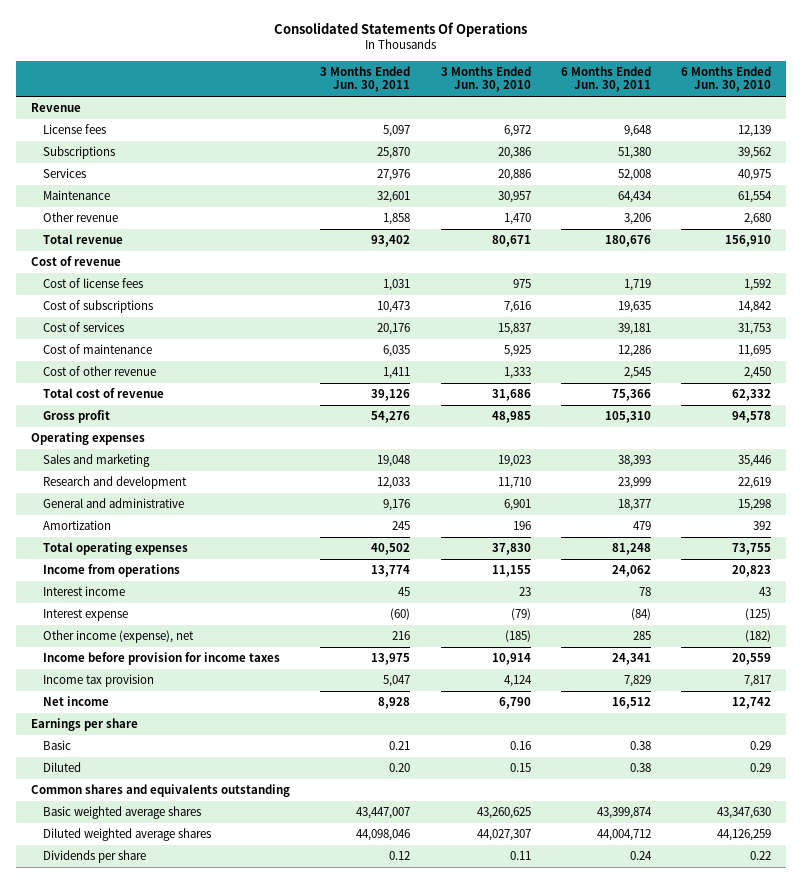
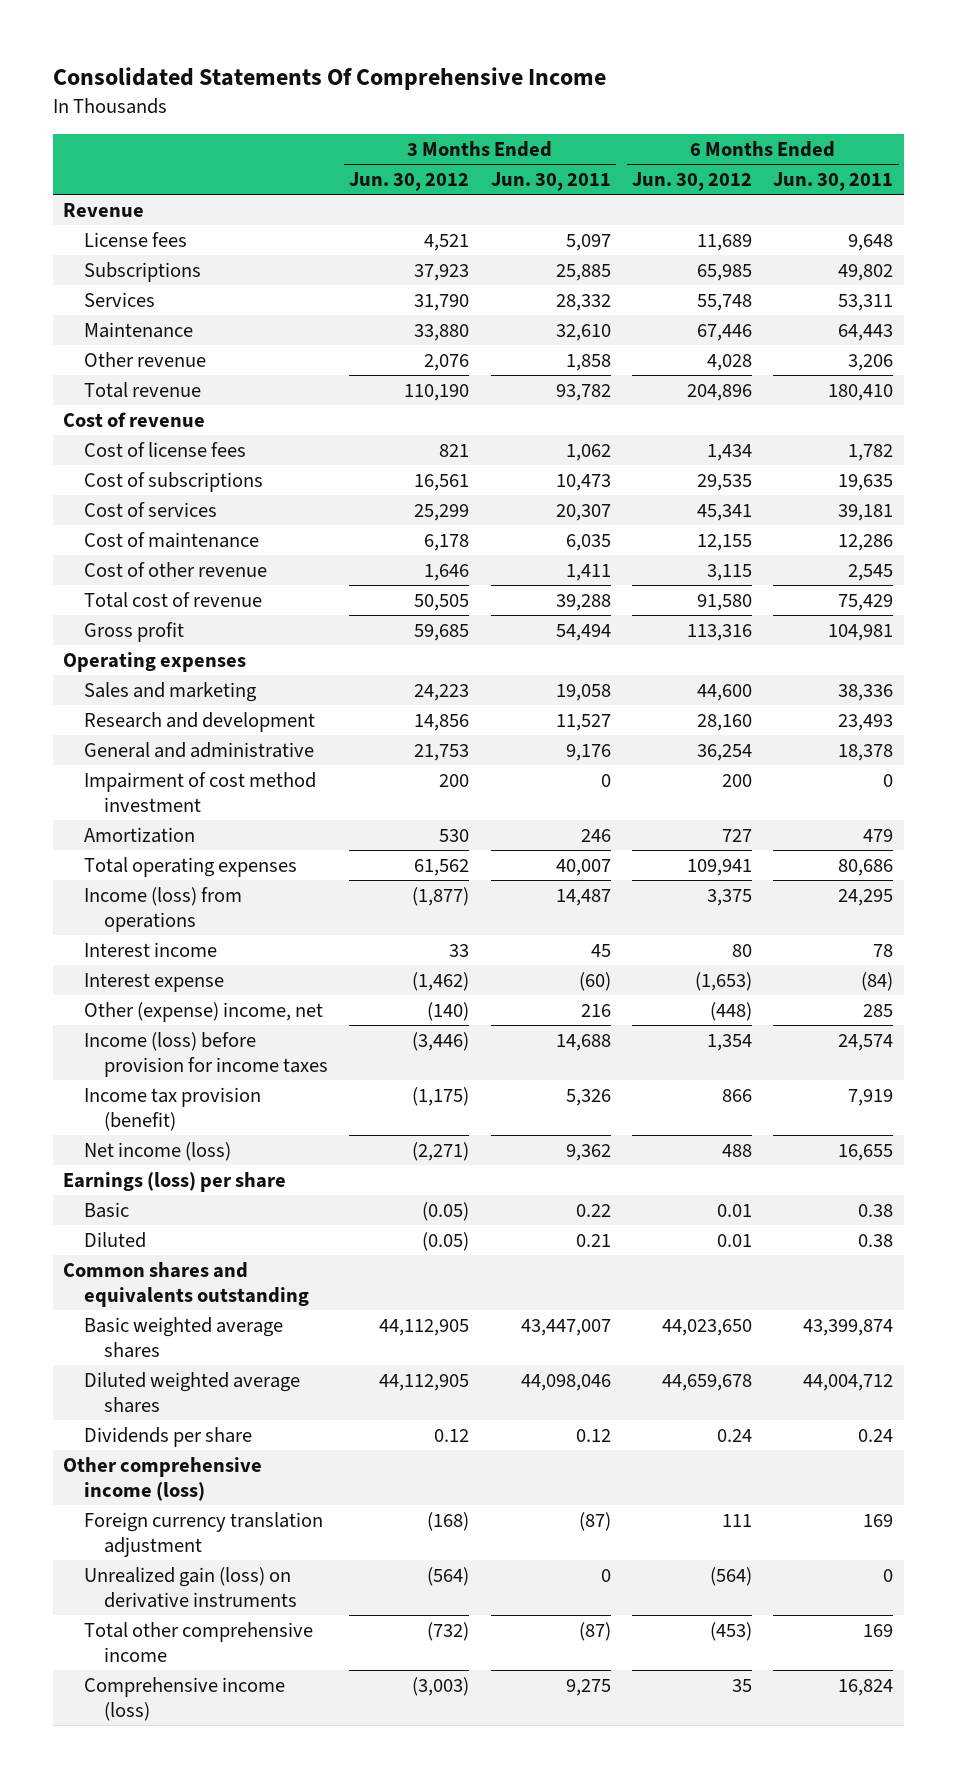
[274,21,528,37] Consolidated Statements Of Operations -> [52,67,606,91] Consolidated Statements Of Comprehensive Income
[440,65,531,93] 3 Months Ended Jun. 30, 2010 -> none
[681,65,772,93] 6 Months Ended Jun. 30, 2010 -> none
none -> [349,172,470,192] Jun. 30, 2012
none -> [631,172,752,192] Jun. 30, 2012
[377,147,411,160] 25,870 -> [555,263,611,281] 25,885
[617,147,651,160] 51,380 -> [838,263,894,281] 49,802
[377,169,411,182] 27,976 -> [555,293,611,311] 28,332
[617,169,651,182] 52,008 -> [838,293,894,311] 53,311
[377,191,411,204] 32,601 -> [555,323,611,341] 32,610
[617,191,652,204] 64,434 -> [838,323,894,341] 64,443
[371,235,411,248] 93,402 -> [555,383,611,401] 93,782
[604,235,651,248] 180,676 -> [828,383,894,401] 180,410
[383,279,411,292] 1,031 -> [565,443,611,461] 1,062
[623,279,651,292] 1,719 -> [848,443,894,461] 1,782
[377,323,411,336] 20,176 -> [555,503,611,521] 20,307
[371,389,411,402] 39,126 -> [555,593,611,611] 39,288
[611,389,651,402] 75,366 -> [838,593,894,611] 75,429
[371,411,411,424] 54,276 -> [555,623,611,641] 54,494
[604,411,651,424] 105,310 -> [828,623,894,641] 104,981
[377,455,411,468] 19,048 -> [555,683,611,701] 19,058
[617,455,651,468] 38,393 -> [838,683,894,701] 38,336
[377,477,411,490] 12,033 -> [555,713,611,731] 11,527
[617,477,651,490] 23,999 -> [838,713,894,731] 23,493
[617,499,651,512] 18,377 -> [838,743,894,761] 18,378
none -> [83,771,316,812] Impairment of cost method investment
[392,521,411,531] 245 -> [580,828,611,842] 246
[371,543,411,556] 40,502 -> [555,858,611,876] 40,007
[611,543,651,556] 81,248 -> [838,858,894,876] 80,686
[43,564,181,578] Income from operations -> [83,886,242,932] Income (loss) from operations
[371,565,411,578] 13,774 -> [555,888,611,906] 14,487
[611,565,651,578] 24,062 -> [838,888,894,906] 24,295
[43,630,195,644] Other income (expense), net -> [83,1001,323,1022] Other (expense) income, net
[43,652,281,666] Income before provision for income taxes -> [83,1031,328,1077] Income (loss) before provision for income taxes
[371,653,411,666] 13,975 -> [555,1033,611,1051] 14,688
[611,653,651,666] 24,341 -> [838,1033,894,1051] 24,574
[43,674,155,688] Income tax provision -> [83,1086,261,1131] Income tax provision (benefit)
[383,675,411,688] 5,047 -> [565,1088,611,1106] 5,326
[623,675,651,688] 7,829 -> [848,1088,894,1106] 7,919
[43,696,110,707] Net income -> [83,1141,231,1161] Net income (loss)
[378,697,411,710] 8,928 -> [565,1143,611,1161] 9,362
[611,697,651,710] 16,512 -> [838,1143,894,1161] 16,655
[31,718,139,732] Earnings per share -> [63,1171,287,1192] Earnings (loss) per share
[389,741,411,751] 0.21 -> [575,1203,611,1217] 0.22
[389,763,411,773] 0.20 -> [575,1233,611,1247] 0.21
none -> [63,1456,263,1501] Other comprehensive income (loss)
none -> [83,1511,323,1557] Foreign currency translation adjustment
none -> [83,1566,297,1608] Unrealized gain (loss) on derivative instruments
none -> [83,1621,313,1662] Total other comprehensive income
none -> [83,1676,285,1721] Comprehensive income (loss)

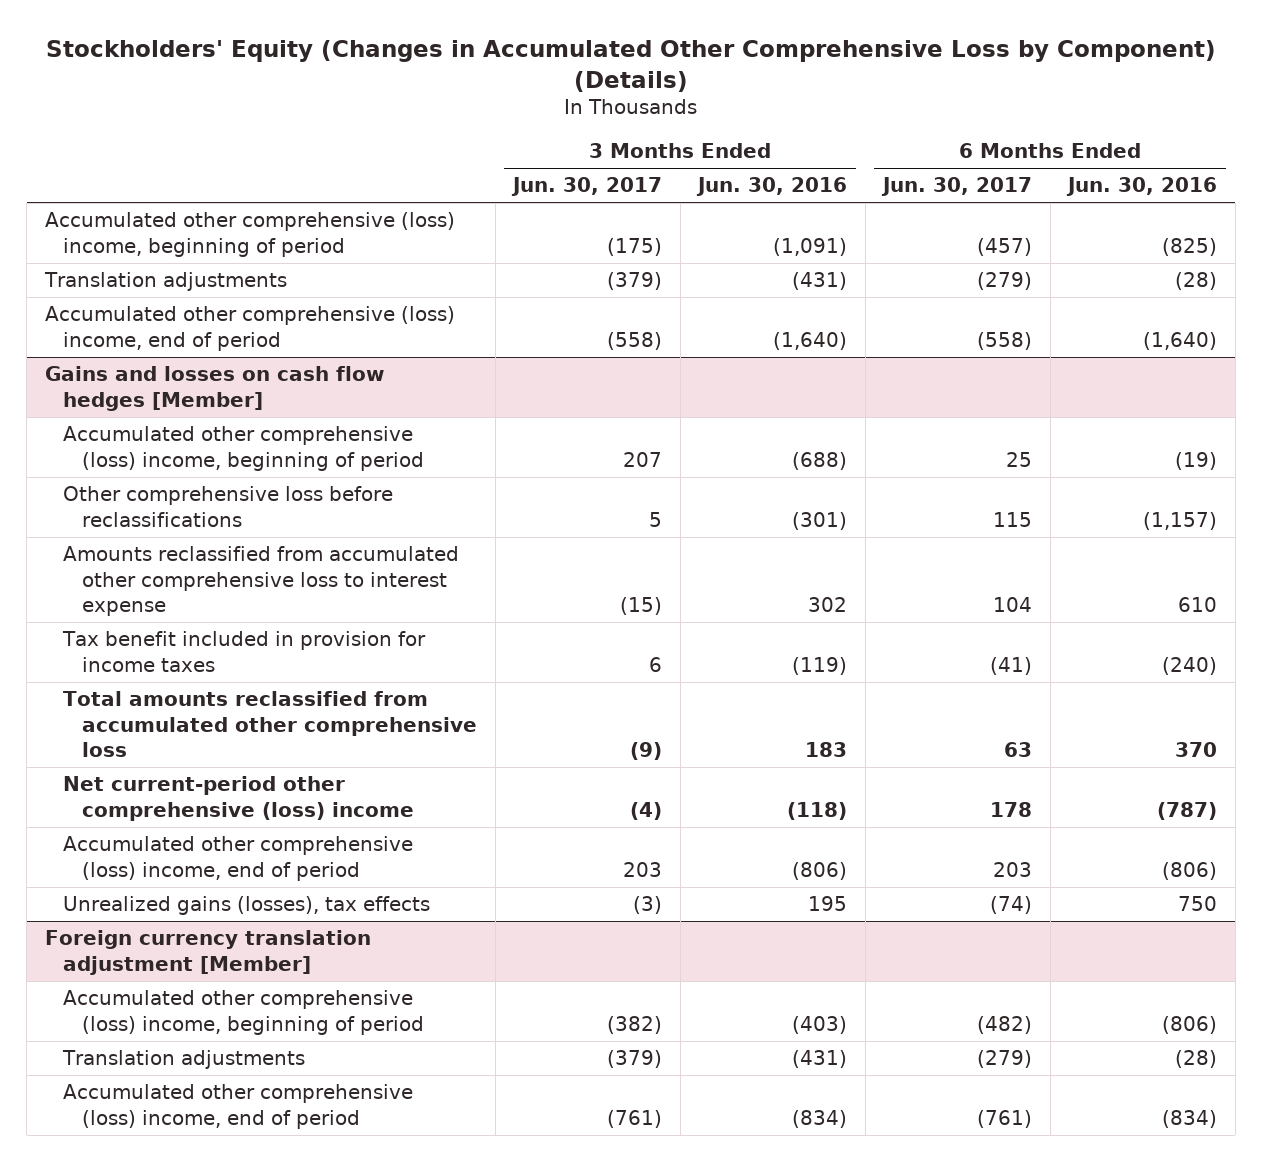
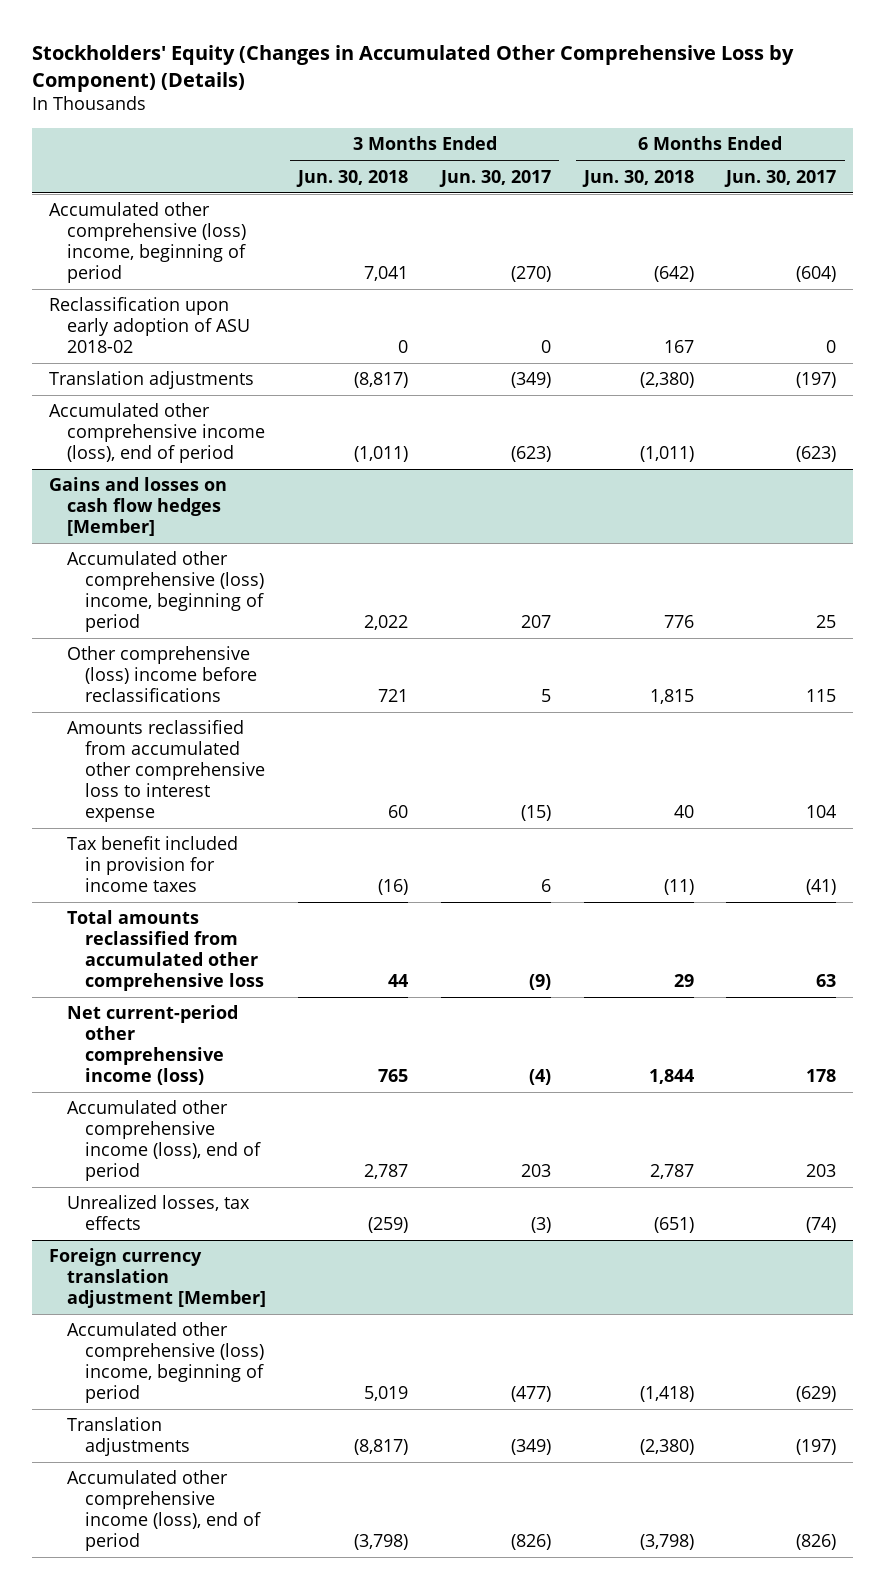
[696,177,848,197] Jun. 30, 2016 -> none
[1066,177,1218,197] Jun. 30, 2016 -> none
none -> [296,169,409,187] Jun. 30, 2018
none -> [581,169,694,187] Jun. 30, 2018
[607,237,663,256] (175) -> [511,265,552,282] (270)
[977,237,1033,256] (457) -> [796,265,837,282] (604)
none -> [48,297,250,354] Reclassification upon early adoption of ASU 2018-02
[607,272,663,291] (379) -> [511,372,552,389] (349)
[977,272,1033,291] (279) -> [796,372,837,389] (197)
[44,306,455,351] Accumulated other comprehensive (loss) income, end of period -> [48,403,265,464] Accumulated other comprehensive income (loss), end of period
[607,331,663,350] (558) -> [511,446,552,463] (623)
[977,331,1033,350] (558) -> [796,446,837,463] (623)
[63,486,394,527] Other comprehensive loss before reclassifications -> [66,646,257,703] Other comprehensive (loss) income before reclassifications
[63,776,415,821] Net current-period other comprehensive (loss) income -> [66,1005,238,1085] Net current-period other comprehensive income (loss)
[63,836,414,881] Accumulated other comprehensive (loss) income, end of period -> [66,1100,261,1181] Accumulated other comprehensive income (loss), end of period
[63,896,431,916] Unrealized gains (losses), tax effects -> [66,1195,250,1231] Unrealized losses, tax effects
[607,1015,663,1034] (382) -> [511,1385,552,1402] (477)
[977,1015,1033,1034] (482) -> [796,1385,837,1402] (629)
[607,1050,663,1069] (379) -> [511,1439,552,1456] (349)
[977,1050,1033,1069] (279) -> [796,1439,837,1456] (197)
[63,1084,414,1129] Accumulated other comprehensive (loss) income, end of period -> [66,1470,261,1551] Accumulated other comprehensive income (loss), end of period
[607,1109,663,1128] (761) -> [511,1533,552,1550] (826)
[977,1109,1033,1128] (761) -> [796,1533,837,1550] (826)

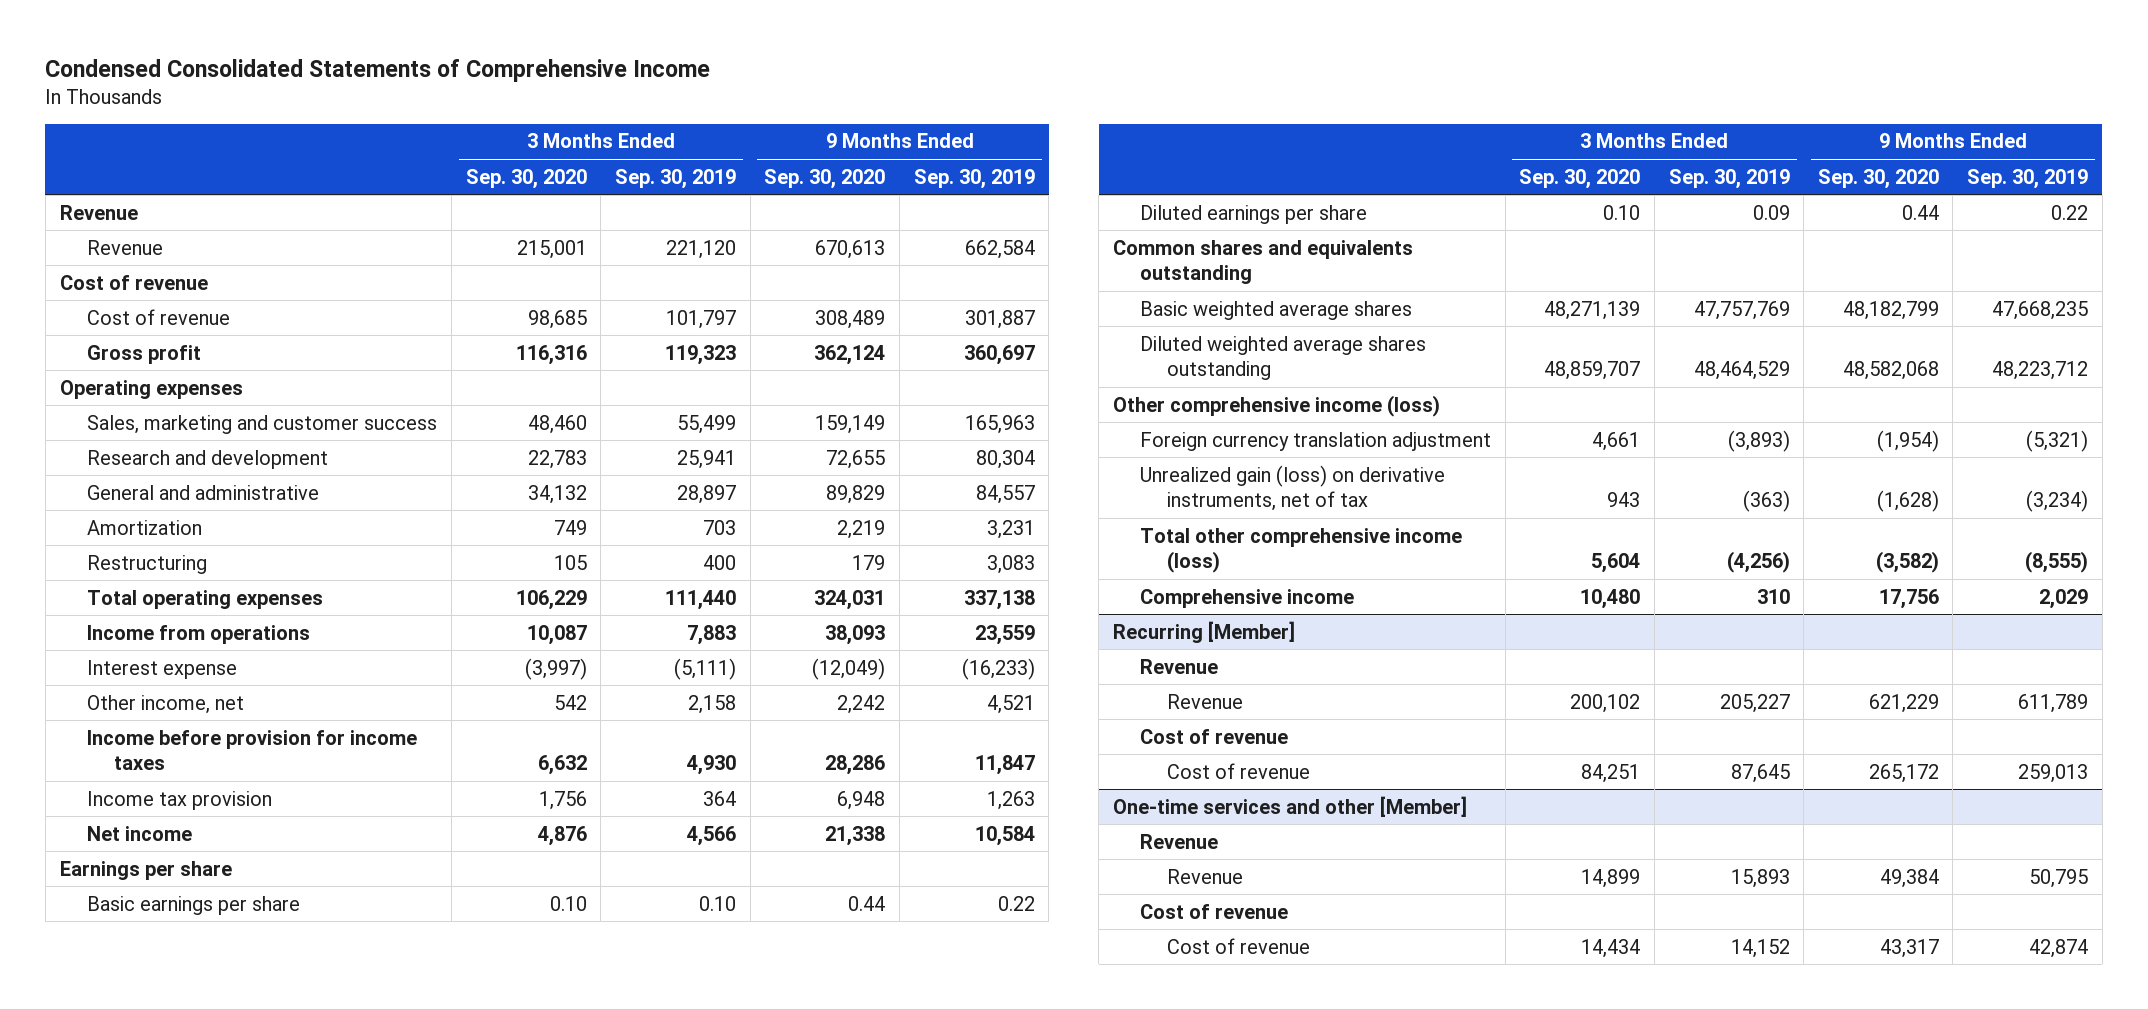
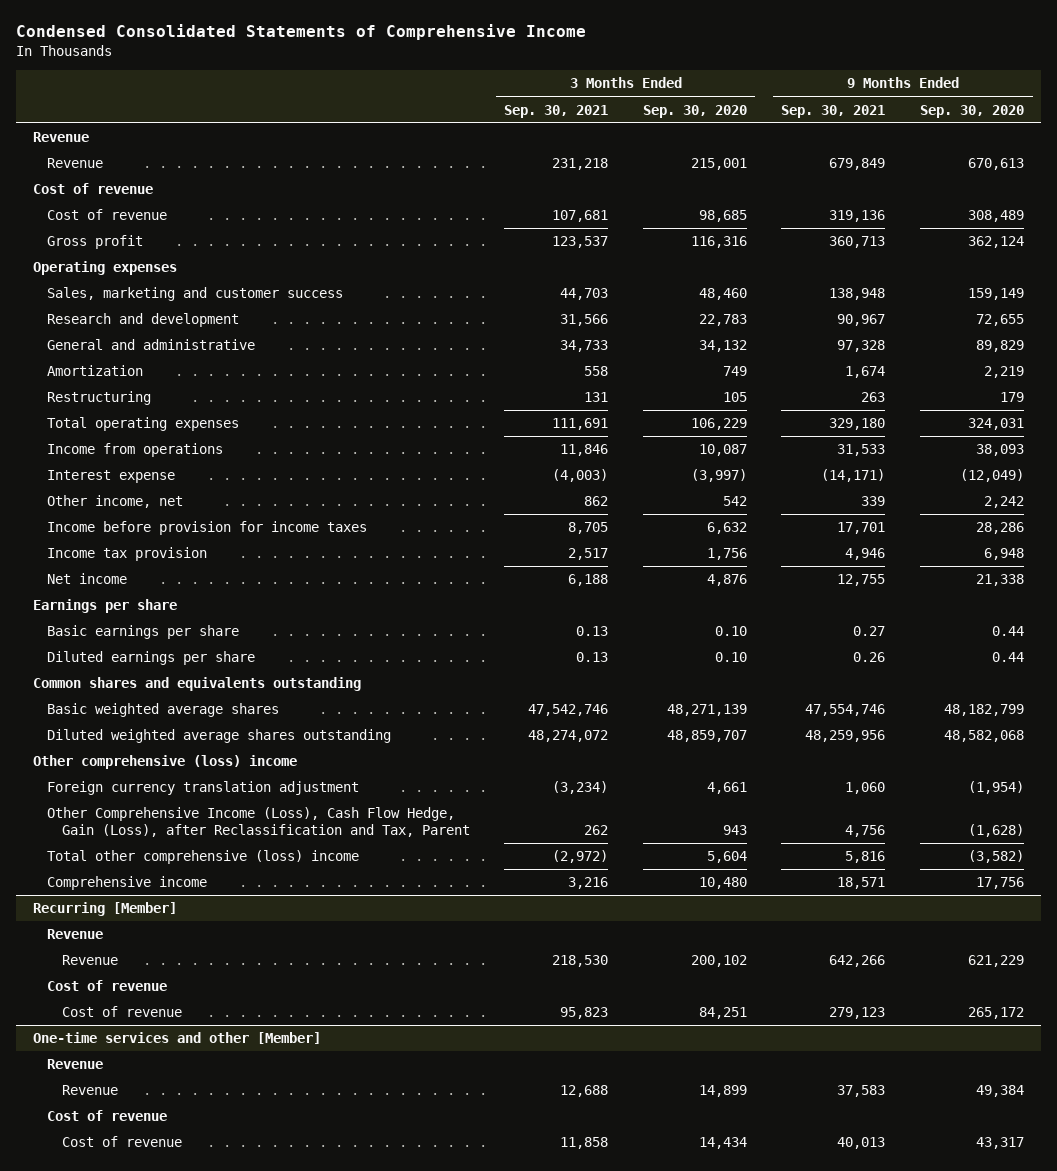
[615,168,737,189] Sep. 30, 2019 -> none
[913,168,1035,189] Sep. 30, 2019 -> none
none -> [504,104,609,118] Sep. 30, 2021
none -> [781,104,886,118] Sep. 30, 2021
[1113,394,1441,417] Other comprehensive income (loss) -> [33,755,298,770] Other comprehensive (loss) income
[1140,464,1446,512] Unrealized gain (loss) on derivative instruments, net of tax -> [47,807,470,838] Other Comprehensive Income (Loss), Cash Flow Hedge, Gain (Loss), after Reclassification and Tax, Parent
[1140,527,1463,574] Total other comprehensive income (loss) -> [47,850,360,865] Total other comprehensive (loss) income

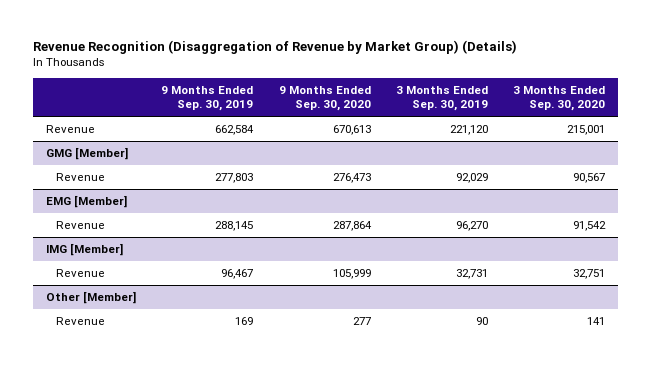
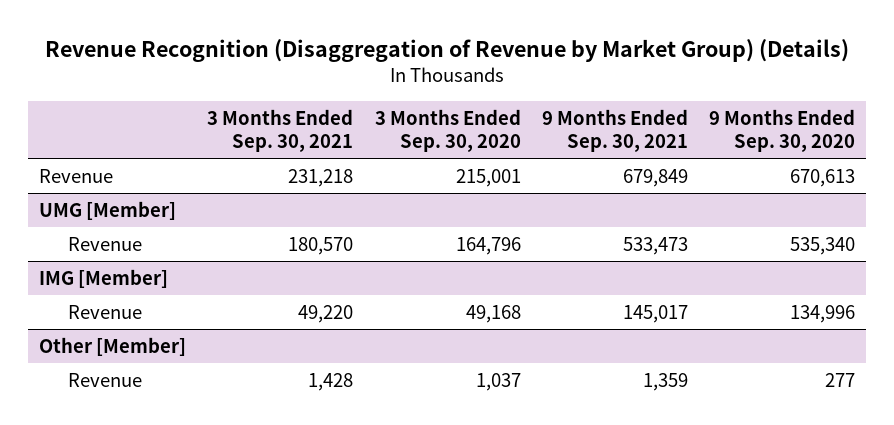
[161,85,254,112] 9 Months Ended Sep. 30, 2019 -> none
[396,85,489,112] 3 Months Ended Sep. 30, 2019 -> none
none -> [207,108,354,153] 3 Months Ended Sep. 30, 2021
none -> [541,108,688,153] 9 Months Ended Sep. 30, 2021
[45,146,128,160] GMG [Member] -> none
[45,194,127,208] EMG [Member] -> none
[55,220,105,229] Revenue -> none
none -> [38,200,176,220] UMG [Member]
[332,172,371,183] 276,473 -> [790,236,856,255] 535,340
[573,172,606,183] 90,567 -> [455,236,521,255] 164,796
[332,268,371,279] 105,999 -> [790,304,856,323] 134,996
[573,268,606,279] 32,751 -> [465,304,521,323] 49,168
[587,316,606,325] 141 -> [475,372,521,391] 1,037

